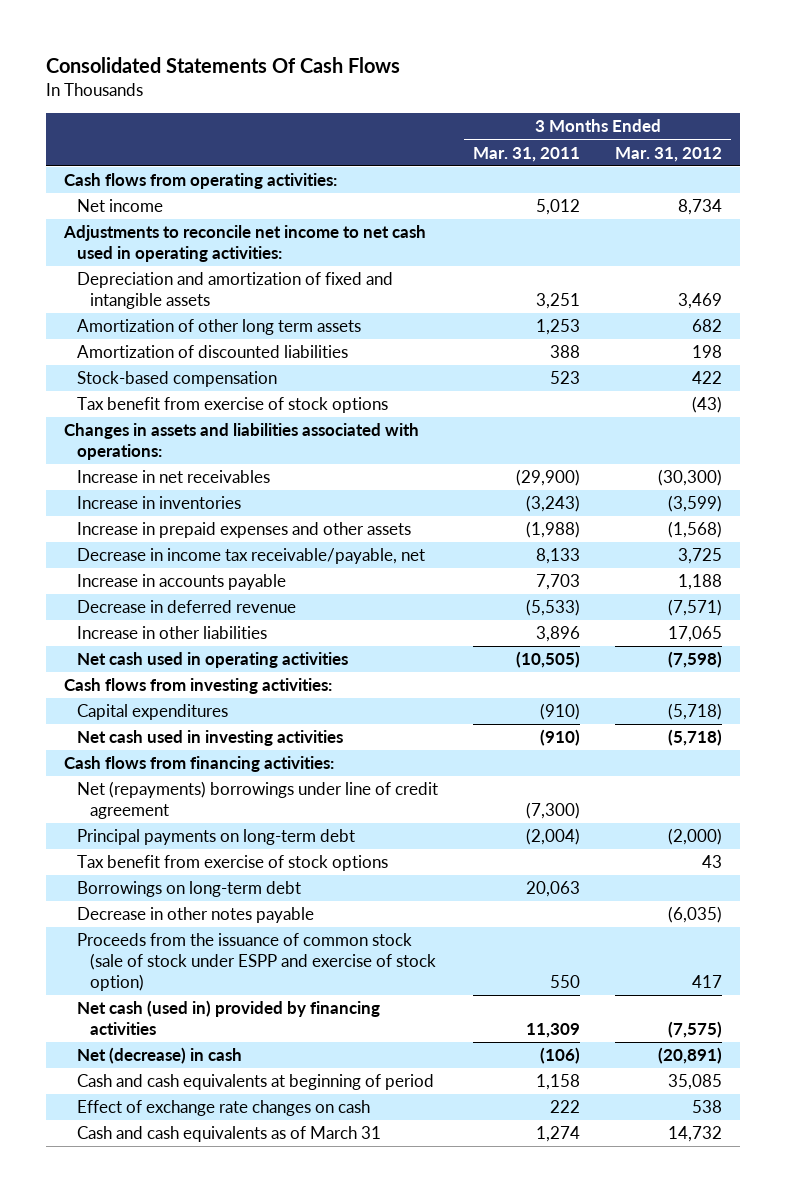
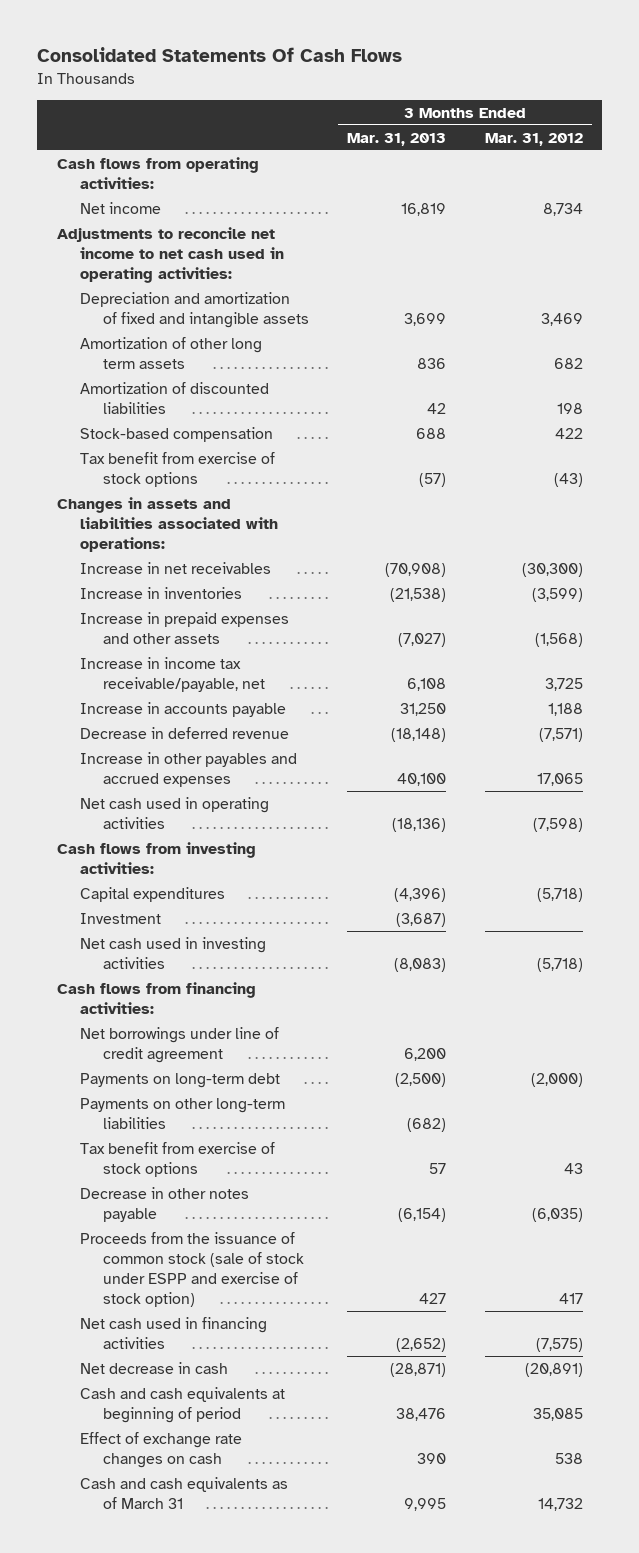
[472,146,580,162] Mar. 31, 2011 -> none
none -> [347,132,447,146] Mar. 31, 2013
[76,548,425,565] Decrease in income tax receivable/payable, net -> [79,656,266,692] Increase in income tax receivable/payable, net
[76,626,267,640] Increase in other liabilities -> [79,751,297,787] Increase in other payables and accrued expenses
none -> [79,912,161,924] Investment
[76,781,438,820] Net (repayments) borrowings under line of credit agreement -> [79,1026,279,1063] Net borrowings under line of credit agreement
[76,829,355,846] Principal payments on long-term debt -> [79,1072,280,1088] Payments on long-term debt
none -> [79,1097,285,1129] Payments on other long-term liabilities
[76,881,301,898] Borrowings on long-term debt -> none
[76,1000,380,1036] Net cash (used in) provided by financing activities -> [79,1316,267,1349] Net cash used in financing activities
[76,1047,242,1065] Net (decrease) in cash -> [79,1361,228,1374] Net decrease in cash

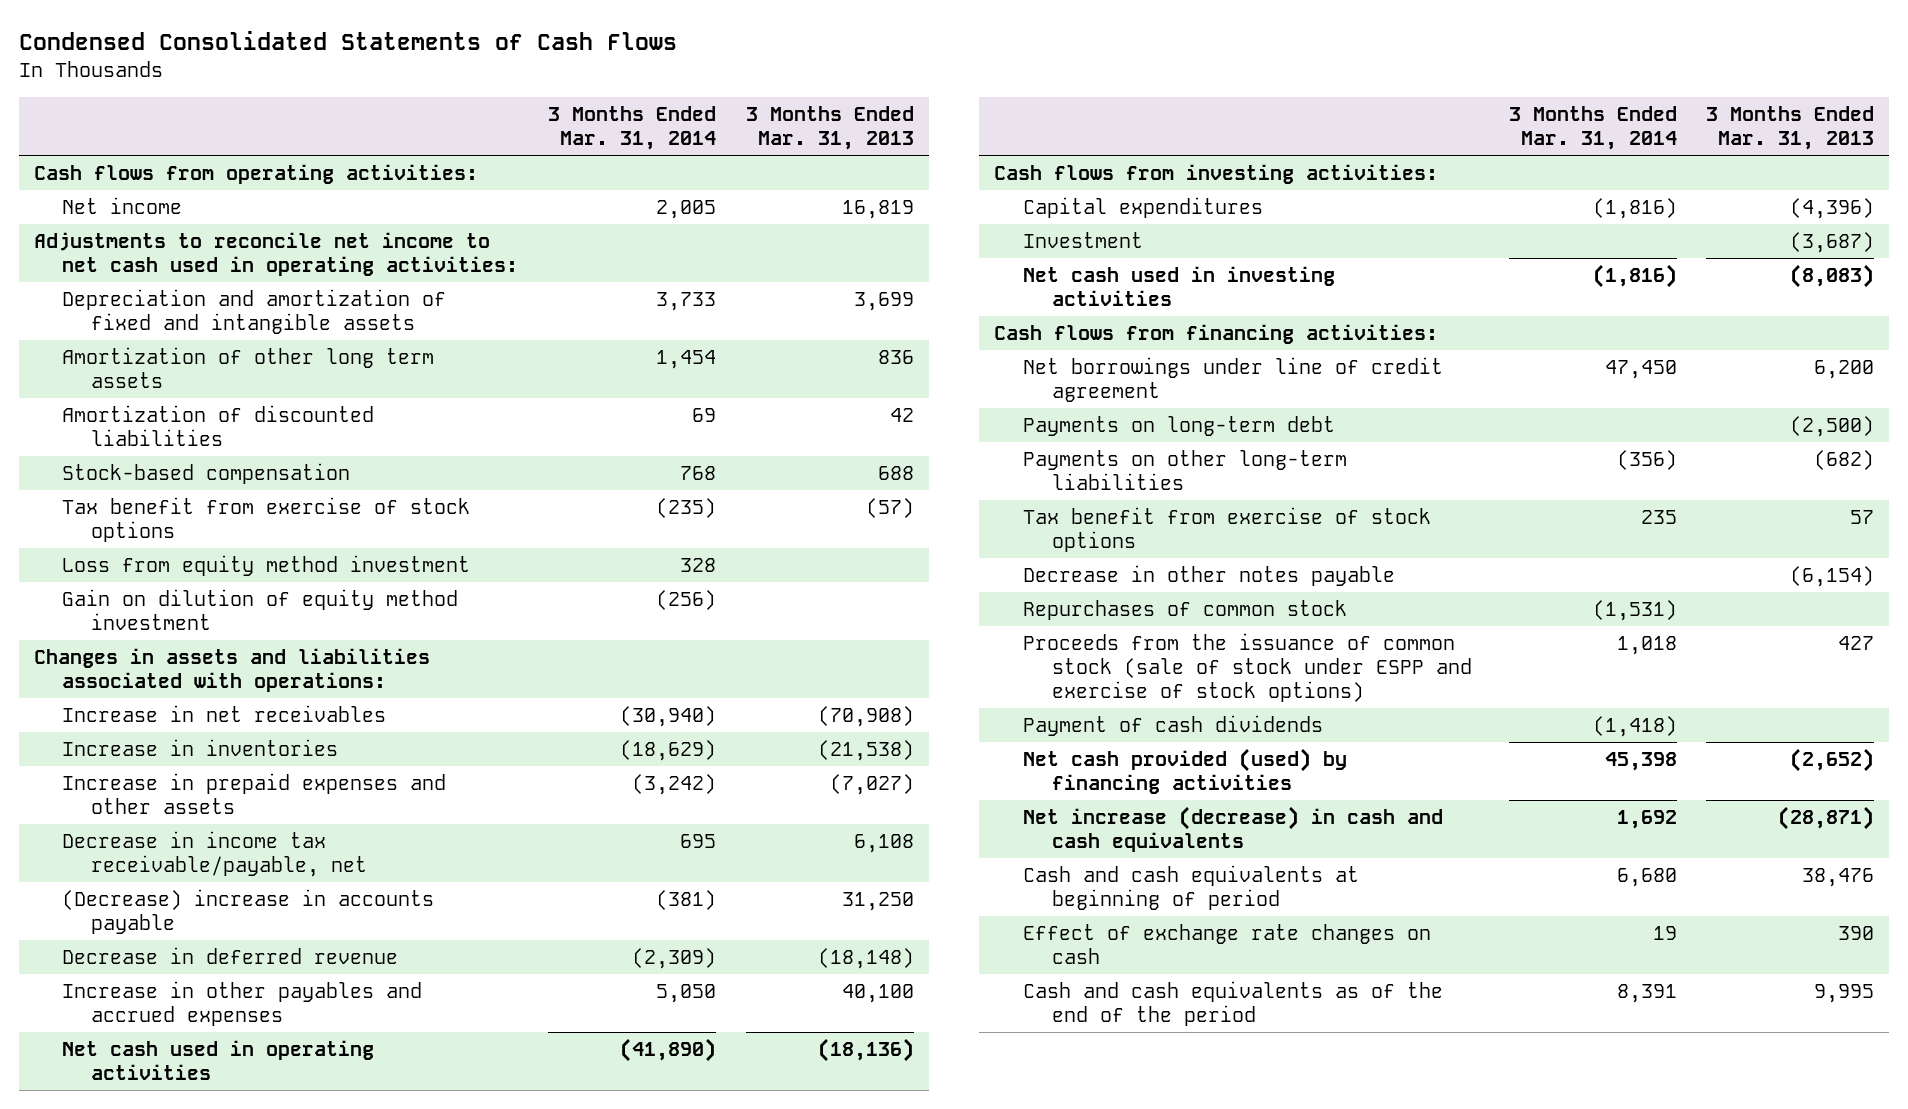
[37,47,403,63] Consolidated Statements Of Cash Flows -> [18,30,677,50] Condensed Consolidated Statements of Cash Flows
[484,132,583,146] Mar. 31, 2012 -> none
none -> [548,106,717,151] 3 Months Ended Mar. 31, 2014
none -> [62,554,471,576] Loss from equity method investment
none -> [62,588,459,631] Gain on dilution of equity method investment
[79,656,266,692] Increase in income tax receivable/payable, net -> [62,830,368,878] Decrease in income tax receivable/payable, net
[79,701,286,717] Increase in accounts payable -> [62,888,435,935] (Decrease) increase in accounts payable
none -> [1022,599,1347,620] Repurchases of common stock
[79,1231,305,1308] Proceeds from the issuance of common stock (sale of stock under ESPP and exercise of stock option) -> [1022,632,1472,703] Proceeds from the issuance of common stock (sale of stock under ESPP and exercise of stock options)
none -> [1022,714,1323,736] Payment of cash dividends
[79,1316,267,1349] Net cash used in financing activities -> [1022,747,1347,795] Net cash provided (used) by financing activities
[79,1361,228,1374] Net decrease in cash -> [1022,805,1443,853] Net increase (decrease) in cash and cash equivalents
[79,1476,288,1509] Cash and cash equivalents as of March 31 -> [1022,980,1443,1027] Cash and cash equivalents as of the end of the period

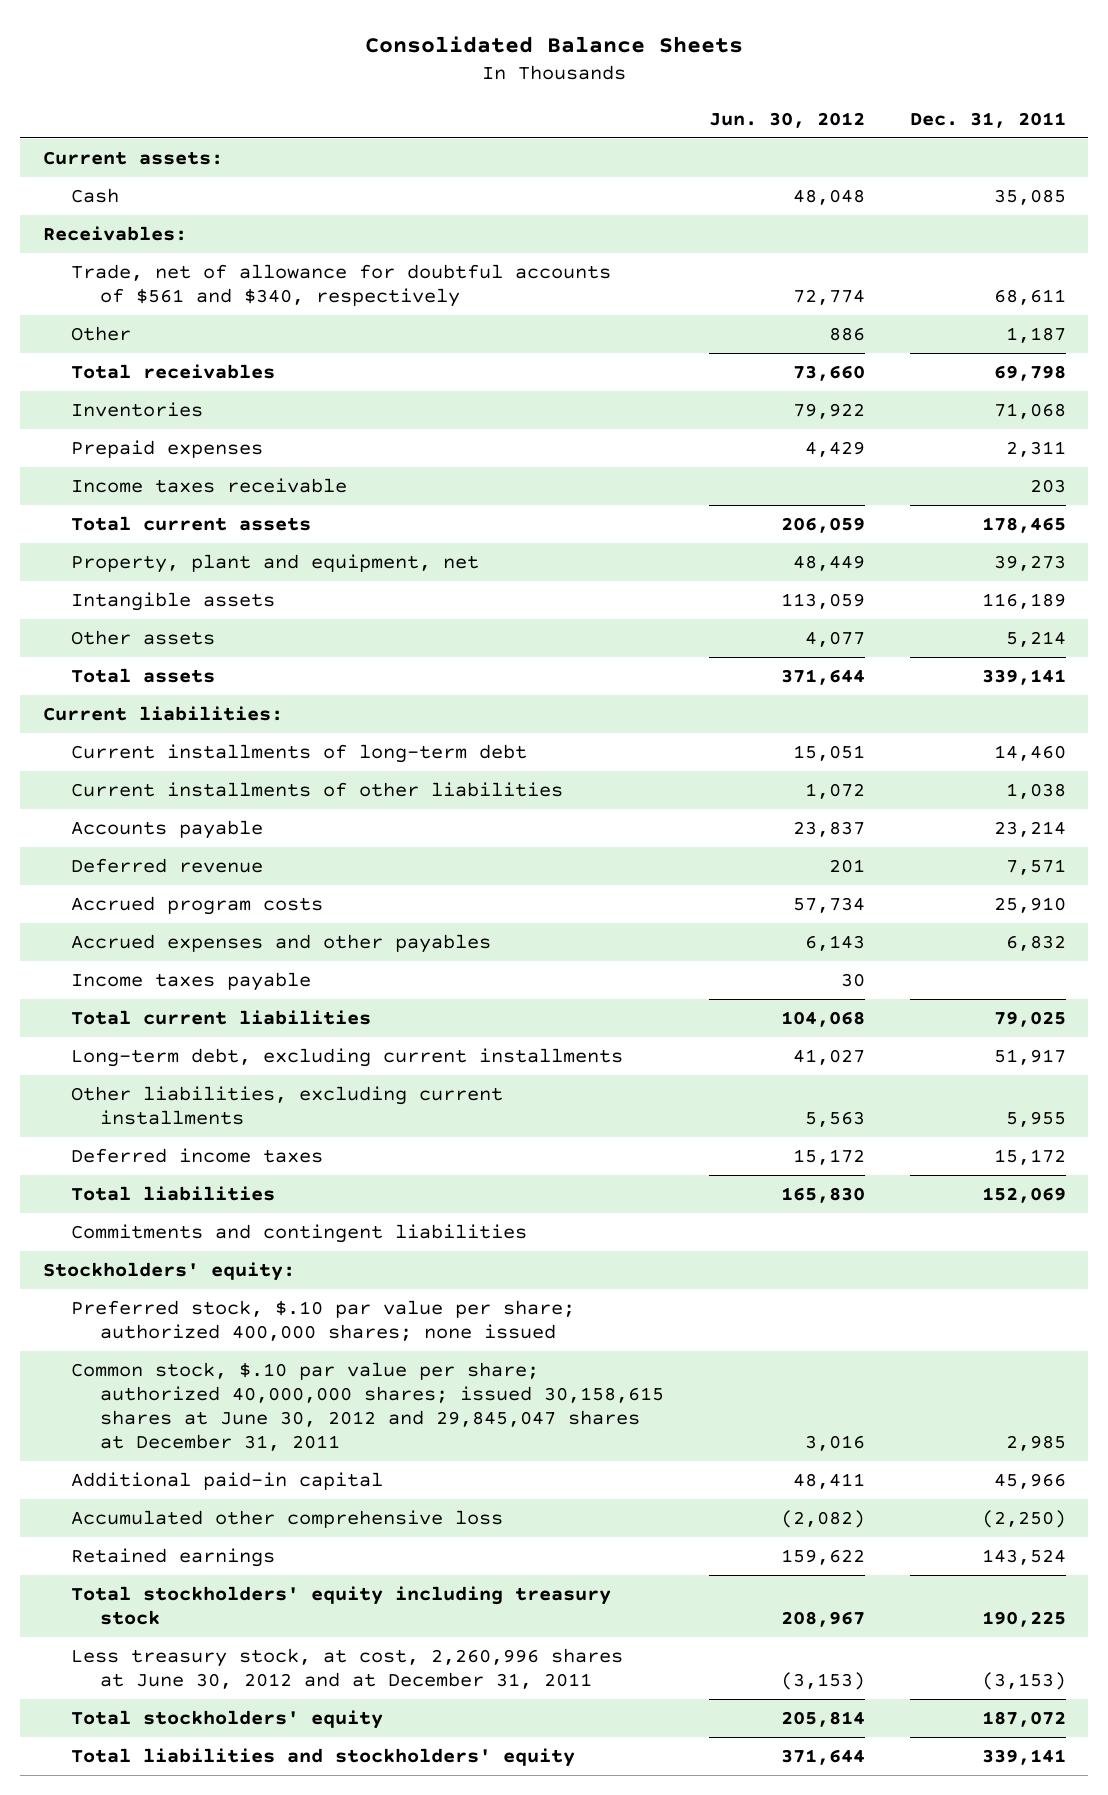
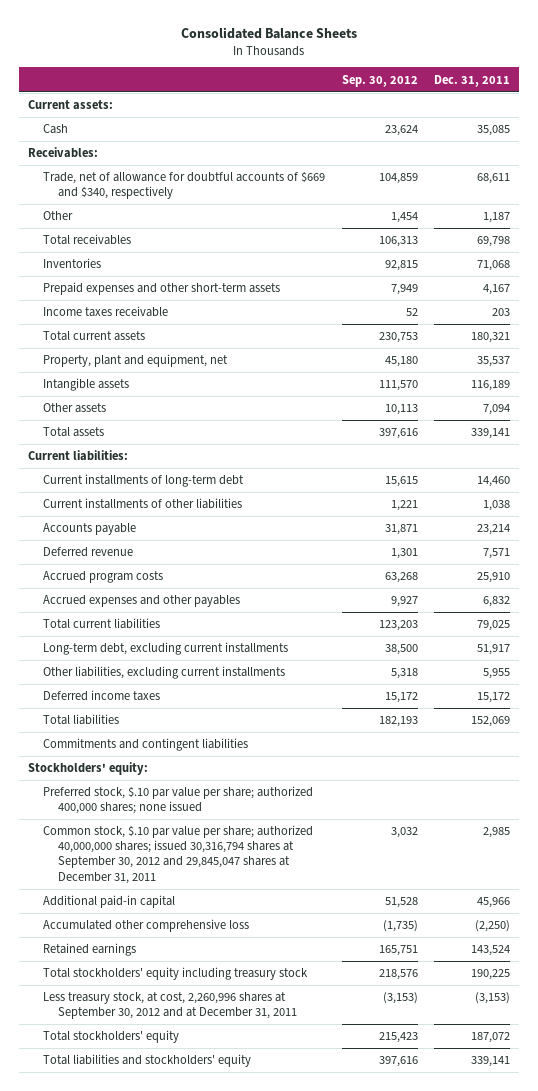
[708,111,865,128] Jun. 30, 2012 -> none
none -> [341,74,418,87] Sep. 30, 2012
[71,263,612,308] Trade, net of allowance for doubtful accounts of $561 and $340, respectively -> [42,171,325,200] Trade, net of allowance for doubtful accounts of $669 and $340, respectively
[71,439,264,458] Prepaid expenses -> [42,282,280,296] Prepaid expenses and other short-term assets
[1005,440,1066,457] 2,311 -> [483,284,511,296] 4,167
[981,516,1066,533] 178,465 -> [471,332,511,344] 180,321
[993,554,1066,571] 39,273 -> [477,356,511,368] 35,537
[1005,630,1066,647] 5,214 -> [483,404,511,416] 7,094
[71,971,312,991] Income taxes payable -> none
[71,1361,665,1452] Common stock, $.10 par value per share; authorized 40,000,000 shares; issued 30,158,615 shares at June 30, 2012 and 29,845,047 shares at December 31, 2011 -> [42,825,313,884] Common stock, $.10 par value per share; authorized 40,000,000 shares; issued 30,316,794 shares at September 30, 2012 and 29,845,047 shares at December 31, 2011
[71,1647,624,1690] Less treasury stock, at cost, 2,260,996 shares at June 30, 2012 and at December 31, 2011 -> [42,992,297,1020] Less treasury stock, at cost, 2,260,996 shares at September 30, 2012 and at December 31, 2011

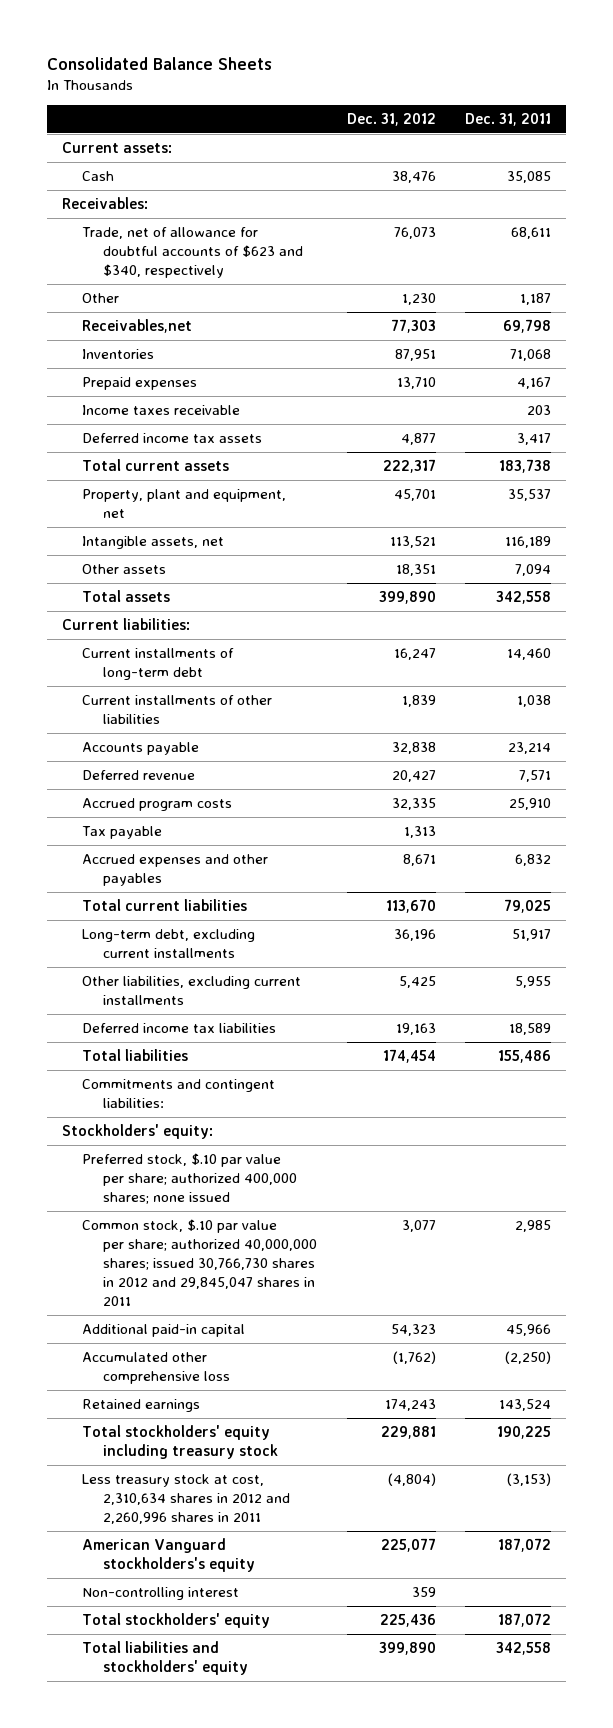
[341,74,418,87] Sep. 30, 2012 -> none
none -> [346,113,436,127] Dec. 31, 2012
[42,171,325,200] Trade, net of allowance for doubtful accounts of $669 and $340, respectively -> [82,226,303,278] Trade, net of allowance for doubtful accounts of $623 and $340, respectively
[42,234,131,246] Total receivables -> [82,318,193,333] Receivables,net
[42,282,280,296] Prepaid expenses and other short-term assets -> [82,376,198,390] Prepaid expenses
none -> [82,432,263,443] Deferred income tax assets
[471,332,511,344] 180,321 -> [499,458,552,473] 183,738
[42,378,129,392] Intangible assets -> [82,535,225,549] Intangible assets, net
[471,428,511,440] 339,141 -> [496,590,552,604] 342,558
none -> [82,825,163,839] Tax payable
[42,690,160,702] Deferred income taxes -> [82,1022,277,1033] Deferred income tax liabilities
[477,692,511,704] 15,172 -> [509,1022,552,1035] 18,589
[471,716,511,728] 152,069 -> [498,1049,552,1063] 155,486
[42,738,248,752] Commitments and contingent liabilities -> [82,1078,276,1108] Commitments and contingent liabilities:
[42,825,313,884] Common stock, $.10 par value per share; authorized 40,000,000 shares; issued 30,316,794 shares at September 30, 2012 and 29,845,047 shares at December 31, 2011 -> [82,1218,317,1306] Common stock, $.10 par value per share; authorized 40,000,000 shares; issued 30,766,730 shares in 2012 and 29,845,047 shares in 2011
[42,992,297,1020] Less treasury stock, at cost, 2,260,996 shares at September 30, 2012 and at December 31, 2011 -> [82,1473,290,1524] Less treasury stock at cost, 2,310,634 shares in 2012 and 2,260,996 shares in 2011
none -> [82,1537,255,1572] American Vanguard stockholders's equity
none -> [82,1586,240,1600] Non-controlling interest
[471,1056,511,1068] 339,141 -> [496,1641,552,1655] 342,558

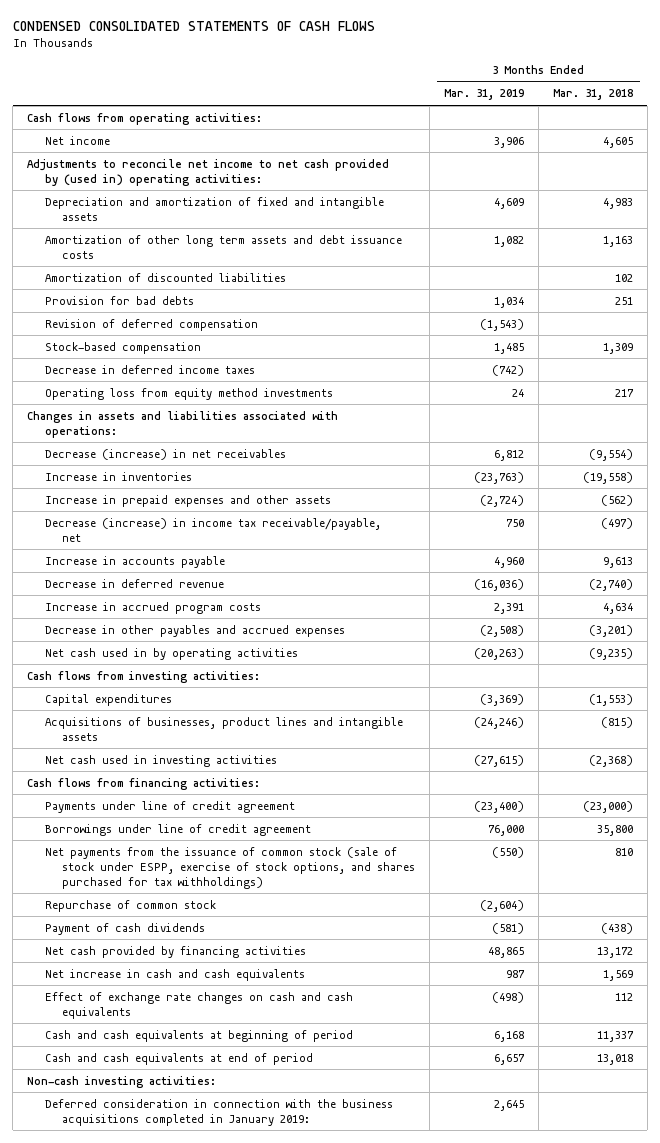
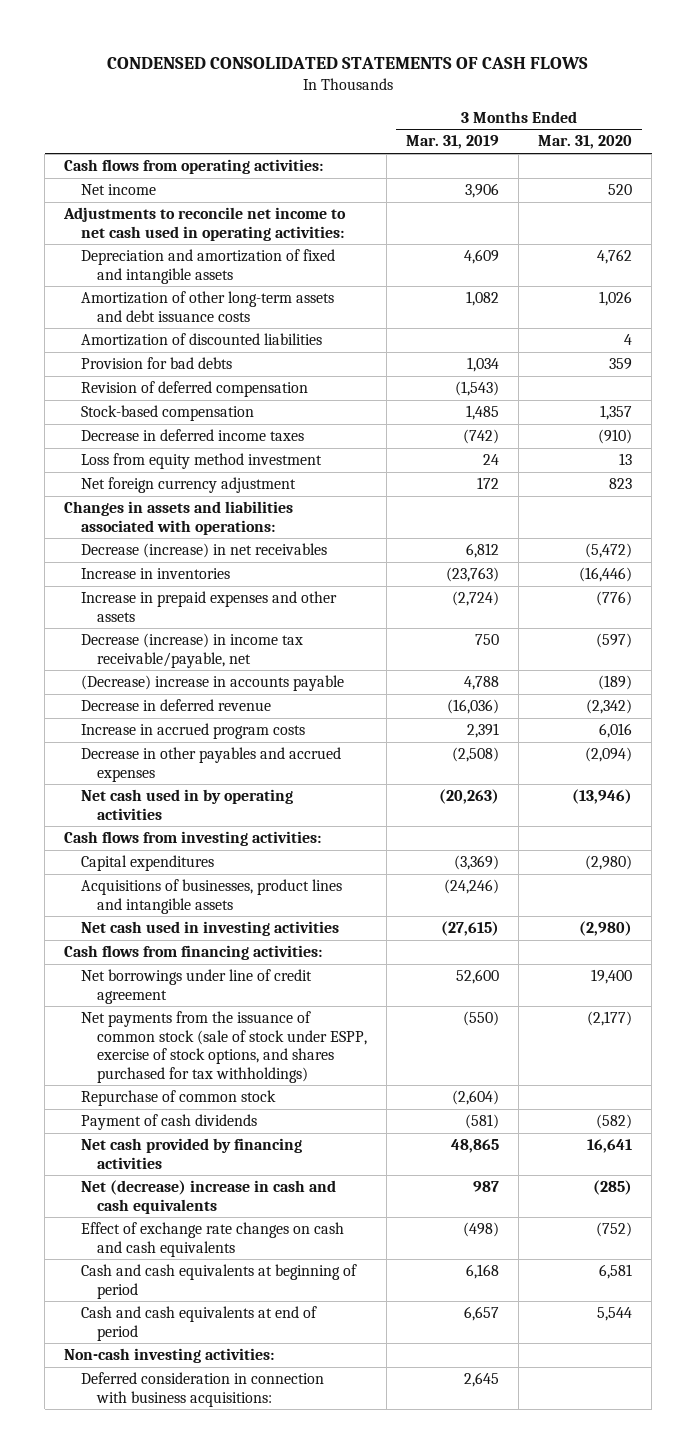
[552,89,633,101] Mar. 31, 2018 -> none
none -> [538,135,633,150] Mar. 31, 2020
[26,158,389,186] Adjustments to reconcile net income to net cash provided by (used in) operating activities: -> [63,207,347,241] Adjustments to reconcile net income to net cash used in operating activities:
[44,234,402,259] Amortization of other long term assets and debt issuance costs -> [80,291,334,322] Amortization of other long-term assets and debt issuance costs
[44,387,333,400] Operating loss from equity method investments -> [80,453,322,470] Loss from equity method investment
none -> [80,477,296,494] Net foreign currency adjustment
[44,555,225,568] Increase in accounts payable -> [80,675,344,692] (Decrease) increase in accounts payable
[493,556,524,568] 4,960 -> [464,676,500,691] 4,788
[44,823,311,836] Borrowings under line of credit agreement -> none
[44,800,295,813] Payments under line of credit agreement -> [80,969,312,1004] Net borrowings under line of credit agreement
[473,800,524,813] (23,400) -> [456,969,500,985] 52,600
[44,968,305,981] Net increase in cash and cash equivalents -> [80,1180,336,1214] Net (decrease) increase in cash and cash equivalents
[44,1098,393,1126] Deferred consideration in connection with the business acquisitions completed in January 2019: -> [80,1372,324,1407] Deferred consideration in connection with business acquisitions:

